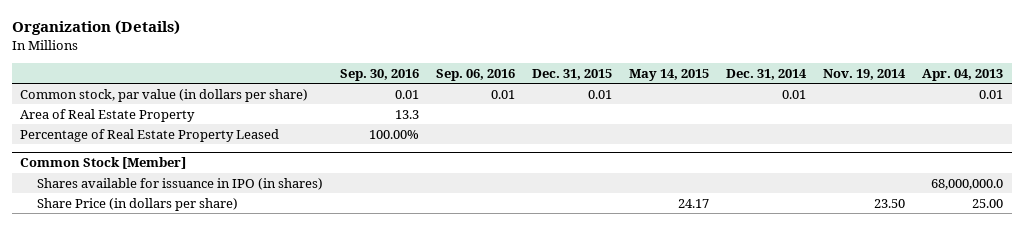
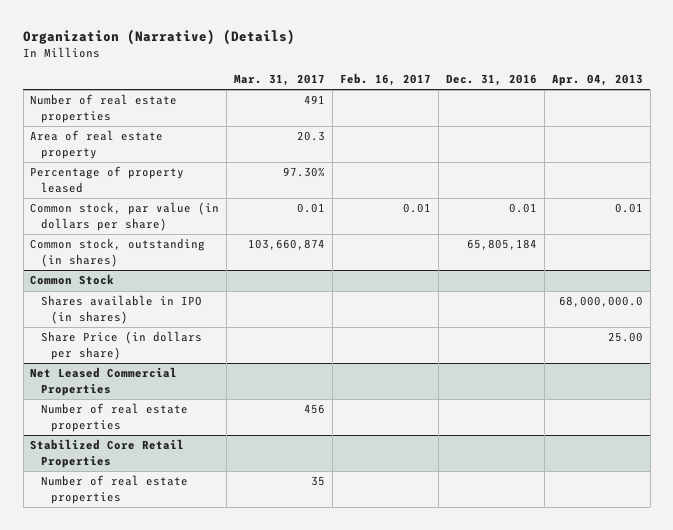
[11,20,180,36] Organization (Details) -> [23,29,296,46] Organization (Narrative) (Details)
[339,68,419,81] Sep. 30, 2016 -> none
[435,68,515,81] Sep. 06, 2016 -> none
[531,68,612,80] Dec. 31, 2015 -> none
[628,68,709,81] May 14, 2015 -> none
[726,68,808,80] Dec. 31, 2014 -> none
[823,68,907,80] Nov. 19, 2014 -> none
none -> [234,74,326,87] Mar. 31, 2017
none -> [340,73,432,87] Feb. 16, 2017
none -> [445,74,537,87] Dec. 31, 2016
none -> [30,94,178,123] Number of real estate properties
none -> [30,130,164,159] Area of real estate property
none -> [30,166,185,193] Percentage of property leased
[20,108,196,122] Area of Real Estate Property -> none
[20,128,280,142] Percentage of Real Estate Property Leased -> none
none -> [30,238,206,267] Common stock, outstanding (in shares)
[20,157,187,170] Common Stock [Member] -> [30,274,115,286] Common Stock
[36,177,323,190] Shares available for issuance in IPO (in shares) -> [40,295,202,324] Shares available in IPO (in shares)
none -> [30,367,178,396] Net Leased Commercial Properties
none -> [40,403,188,432] Number of real estate properties
none -> [30,439,185,468] Stabilized Core Retail Properties
none -> [40,475,188,504] Number of real estate properties

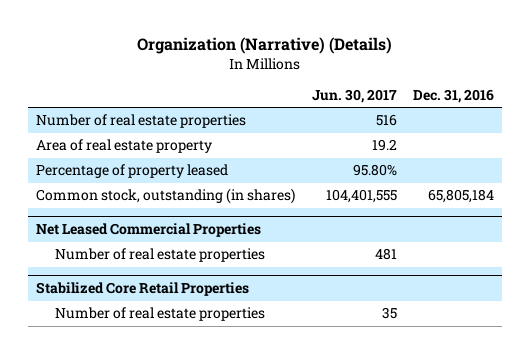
[234,74,326,87] Mar. 31, 2017 -> none
[340,73,432,87] Feb. 16, 2017 -> none
[551,74,643,87] Apr. 04, 2013 -> none
none -> [311,88,397,103] Jun. 30, 2017
[30,202,220,231] Common stock, par value (in dollars per share) -> none
[30,274,115,286] Common Stock -> none
[40,295,202,324] Shares available in IPO (in shares) -> none
[40,331,202,360] Share Price (in dollars per share) -> none

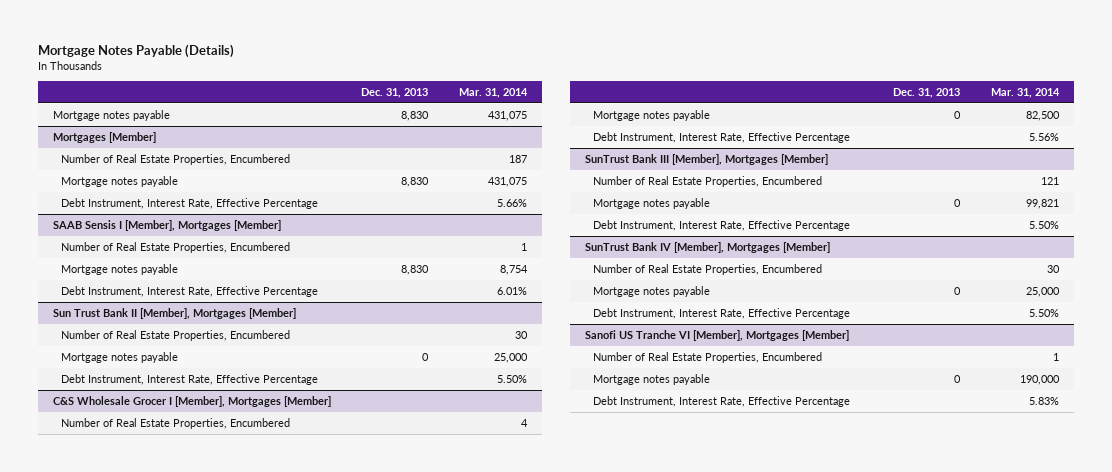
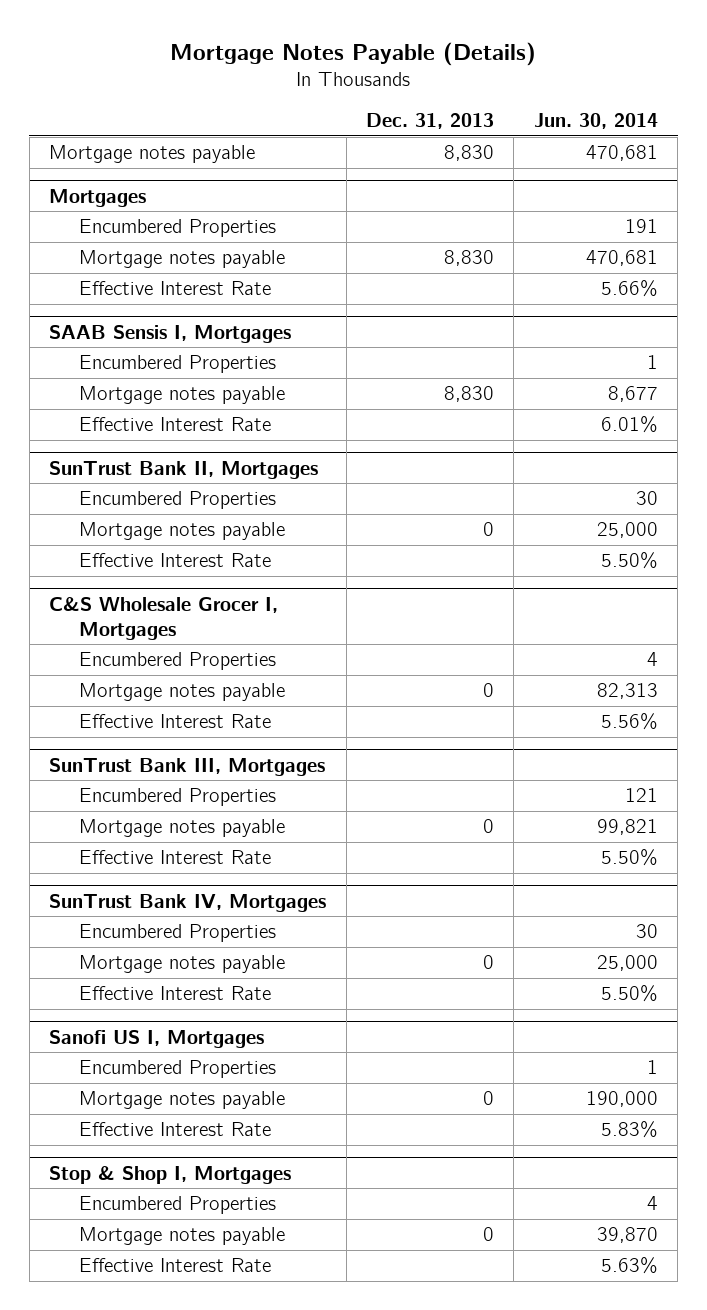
[458,87,528,98] Mar. 31, 2014 -> none
none -> [533,113,658,130] Jun. 30, 2014
[52,131,156,143] Mortgages [Member] -> [49,188,147,207] Mortgages
[61,153,291,165] Number of Real Estate Properties, Encumbered -> [78,219,276,238] Encumbered Properties
[61,197,319,209] Debt Instrument, Interest Rate, Effective Percentage -> [78,281,271,296] Effective Interest Rate
[52,219,281,231] SAAB Sensis I [Member], Mortgages [Member] -> [49,324,292,343] SAAB Sensis I, Mortgages
[61,241,291,253] Number of Real Estate Properties, Encumbered -> [78,355,276,374] Encumbered Properties
[61,285,319,297] Debt Instrument, Interest Rate, Effective Percentage -> [78,417,271,432] Effective Interest Rate
[52,307,296,319] Sun Trust Bank II [Member], Mortgages [Member] -> [49,460,319,479] SunTrust Bank II, Mortgages
[61,329,291,341] Number of Real Estate Properties, Encumbered -> [78,491,276,510] Encumbered Properties
[61,373,319,385] Debt Instrument, Interest Rate, Effective Percentage -> [78,553,271,568] Effective Interest Rate
[52,395,331,407] C&S Wholesale Grocer I [Member], Mortgages [Member] -> [49,596,279,640] C&S Wholesale Grocer I, Mortgages
[61,417,291,429] Number of Real Estate Properties, Encumbered -> [78,652,276,671] Encumbered Properties
[593,131,851,143] Debt Instrument, Interest Rate, Effective Percentage -> [78,714,271,729] Effective Interest Rate
[584,153,828,165] SunTrust Bank III [Member], Mortgages [Member] -> [49,757,326,776] SunTrust Bank III, Mortgages
[593,175,823,187] Number of Real Estate Properties, Encumbered -> [78,788,276,807] Encumbered Properties
[593,219,851,231] Debt Instrument, Interest Rate, Effective Percentage -> [78,850,271,865] Effective Interest Rate
[584,241,830,253] SunTrust Bank IV [Member], Mortgages [Member] -> [49,893,327,912] SunTrust Bank IV, Mortgages
[593,263,823,275] Number of Real Estate Properties, Encumbered -> [78,924,276,943] Encumbered Properties
[593,307,851,319] Debt Instrument, Interest Rate, Effective Percentage -> [78,986,271,1001] Effective Interest Rate
[584,329,849,341] Sanofi US Tranche VI [Member], Mortgages [Member] -> [49,1029,265,1048] Sanofi US I, Mortgages
[593,351,823,363] Number of Real Estate Properties, Encumbered -> [78,1060,276,1079] Encumbered Properties
[593,395,851,407] Debt Instrument, Interest Rate, Effective Percentage -> [78,1122,271,1137] Effective Interest Rate
none -> [49,1165,292,1184] Stop & Shop I, Mortgages
none -> [78,1196,276,1215] Encumbered Properties
none -> [78,1227,285,1246] Mortgage notes payable
none -> [78,1258,271,1273] Effective Interest Rate

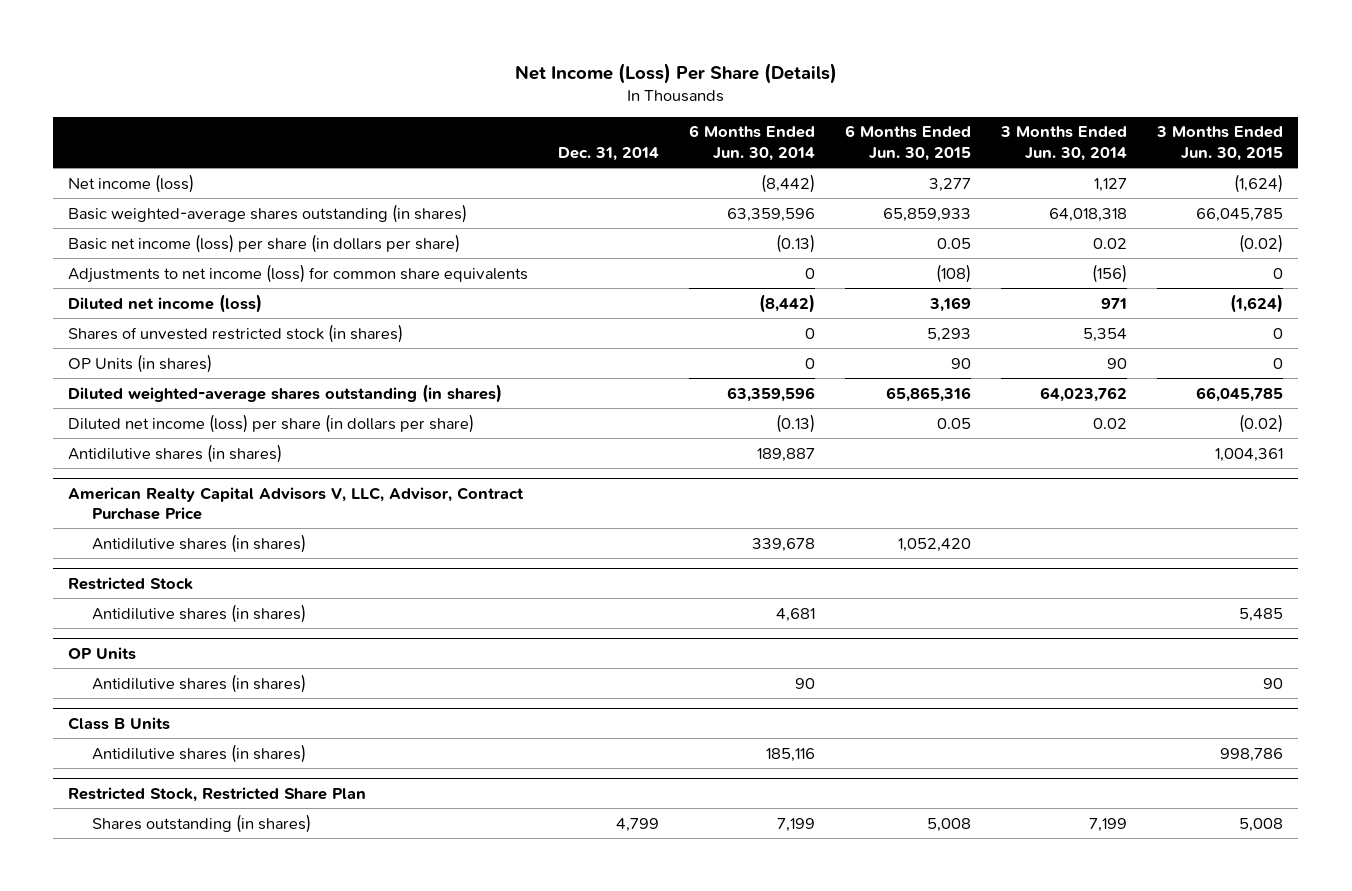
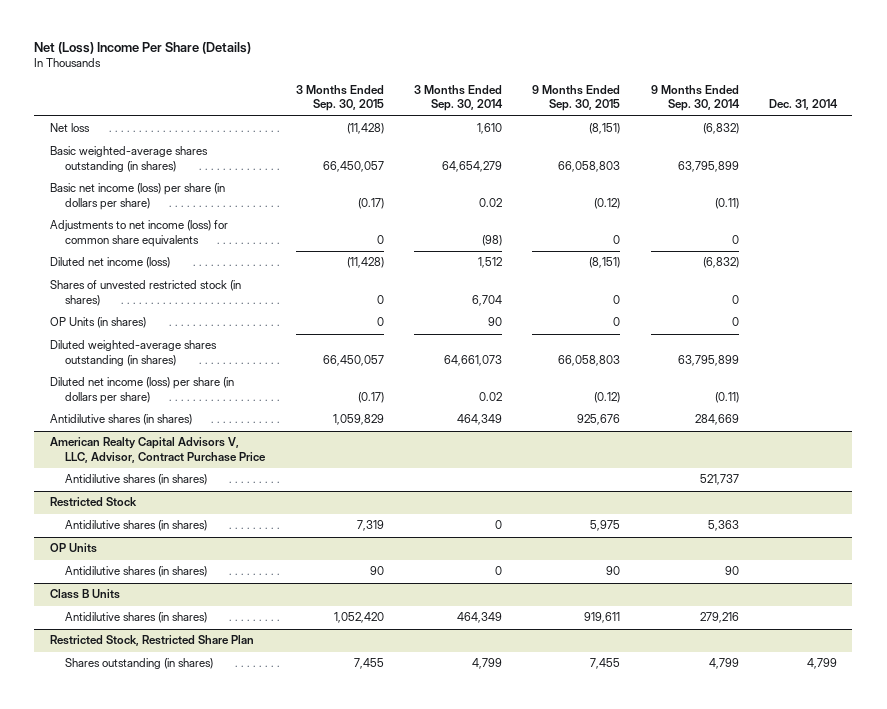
[514,62,837,84] Net Income (Loss) Per Share (Details) -> [34,42,252,55] Net (Loss) Income Per Share (Details)
[689,125,816,161] 6 Months Ended Jun. 30, 2014 -> none
[845,125,972,161] 6 Months Ended Jun. 30, 2015 -> none
[1000,126,1128,161] 3 Months Ended Jun. 30, 2014 -> none
[1156,126,1284,161] 3 Months Ended Jun. 30, 2015 -> none
none -> [295,85,384,112] 3 Months Ended Sep. 30, 2015
none -> [414,85,504,112] 3 Months Ended Sep. 30, 2014
none -> [532,85,621,112] 9 Months Ended Sep. 30, 2015
none -> [650,85,740,112] 9 Months Ended Sep. 30, 2014
[68,173,195,193] Net income (loss) -> [49,123,90,133] Net loss

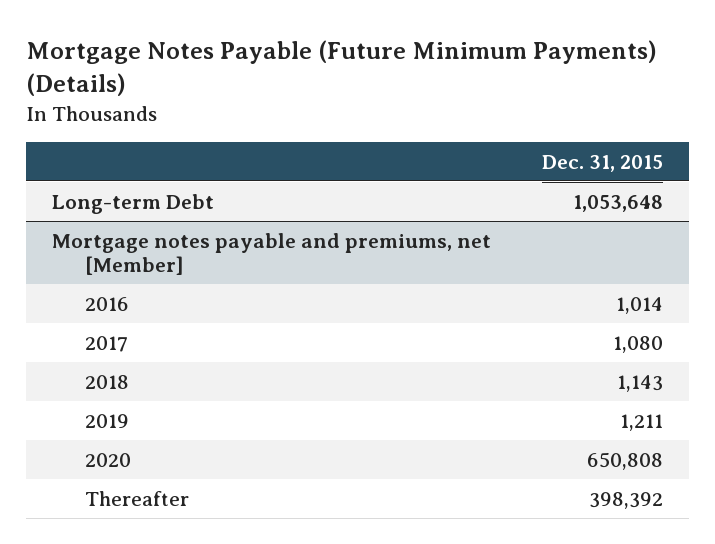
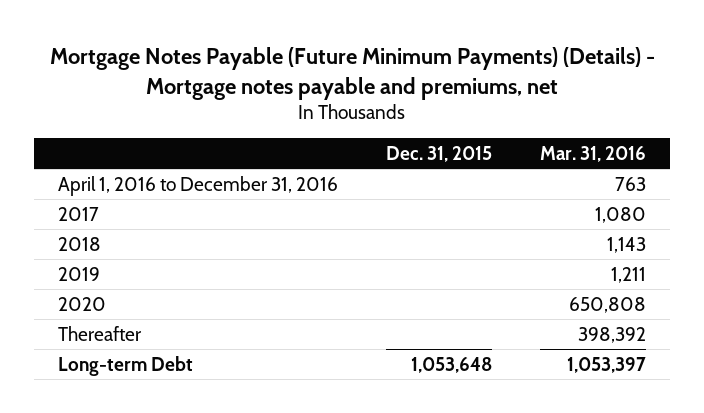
[26,40,658,97] Mortgage Notes Payable (Future Minimum Payments) (Details) -> [50,46,656,100] Mortgage Notes Payable (Future Minimum Payments) (Details) - Mortgage notes payable and premiums, net
none -> [539,145,646,162] Mar. 31, 2016
none -> [58,175,339,196] April 1, 2016 to December 31, 2016
none -> [58,206,100,221] 2017
none -> [58,236,102,251] 2018
none -> [58,266,101,281] 2019
none -> [58,296,107,311] 2020
none -> [58,325,143,341] Thereafter
[52,232,492,276] Mortgage notes payable and premiums, net [Member] -> none
[85,296,130,311] 2016 -> none
[85,335,129,352] 2017 -> none
[85,374,130,389] 2018 -> none
[85,413,130,428] 2019 -> none
[85,452,132,467] 2020 -> none
[85,490,190,506] Thereafter -> none

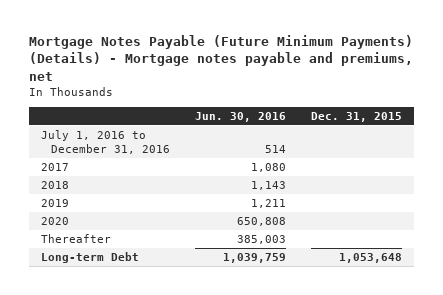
[539,145,646,162] Mar. 31, 2016 -> none
none -> [194,111,286,122] Jun. 30, 2016
[58,175,339,196] April 1, 2016 to December 31, 2016 -> [41,129,170,154] July 1, 2016 to December 31, 2016

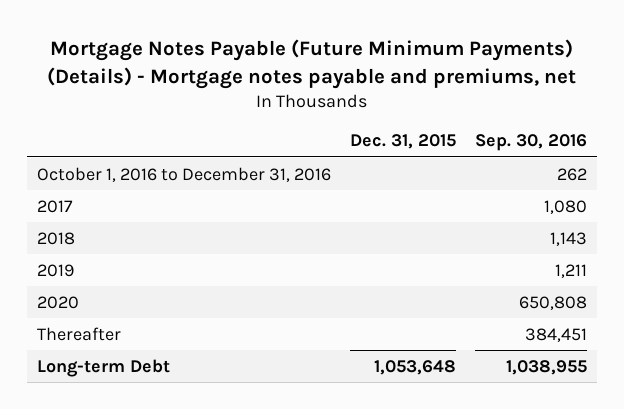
[194,111,286,122] Jun. 30, 2016 -> none
none -> [475,134,588,152] Sep. 30, 2016
[41,129,170,154] July 1, 2016 to December 31, 2016 -> [36,166,331,182] October 1, 2016 to December 31, 2016

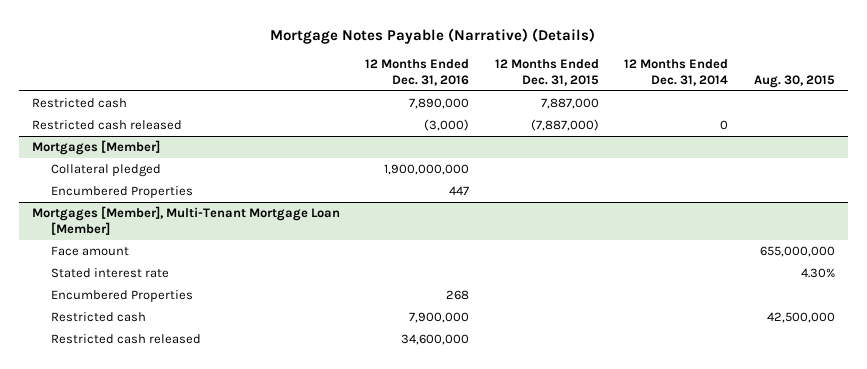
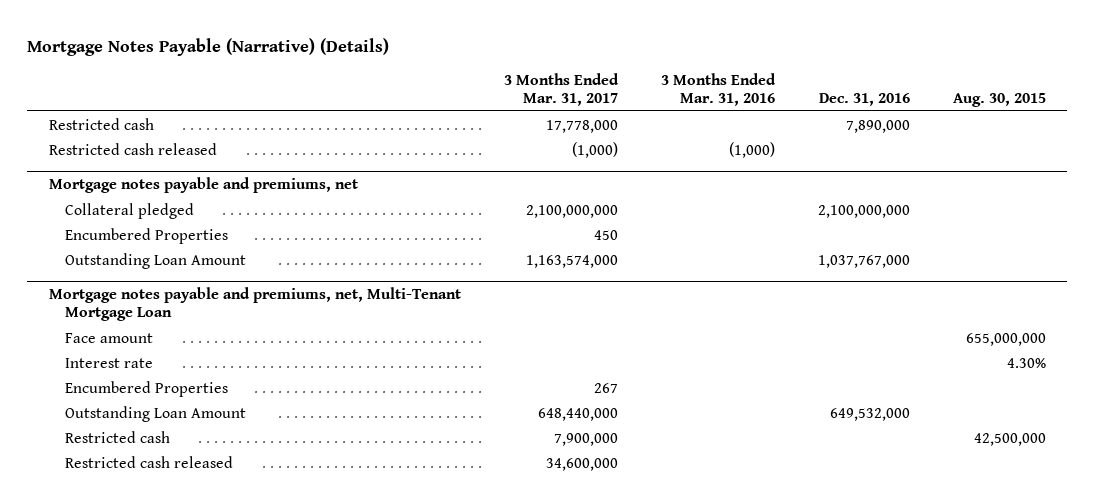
[365,58,470,86] 12 Months Ended Dec. 31, 2016 -> none
[494,58,599,86] 12 Months Ended Dec. 31, 2015 -> none
[624,58,729,86] 12 Months Ended Dec. 31, 2014 -> none
none -> [503,72,619,106] 3 Months Ended Mar. 31, 2017
none -> [660,72,776,106] 3 Months Ended Mar. 31, 2016
none -> [818,92,910,106] Dec. 31, 2016
[32,140,161,156] Mortgages [Member] -> [48,176,358,193] Mortgage notes payable and premiums, net
none -> [65,252,247,269] Outstanding Loan Amount
[32,206,341,236] Mortgages [Member], Multi-Tenant Mortgage Loan [Member] -> [48,286,461,321] Mortgage notes payable and premiums, net, Multi-Tenant Mortgage Loan
[51,268,170,279] Stated interest rate -> [65,357,154,368] Interest rate
none -> [65,405,247,422] Outstanding Loan Amount

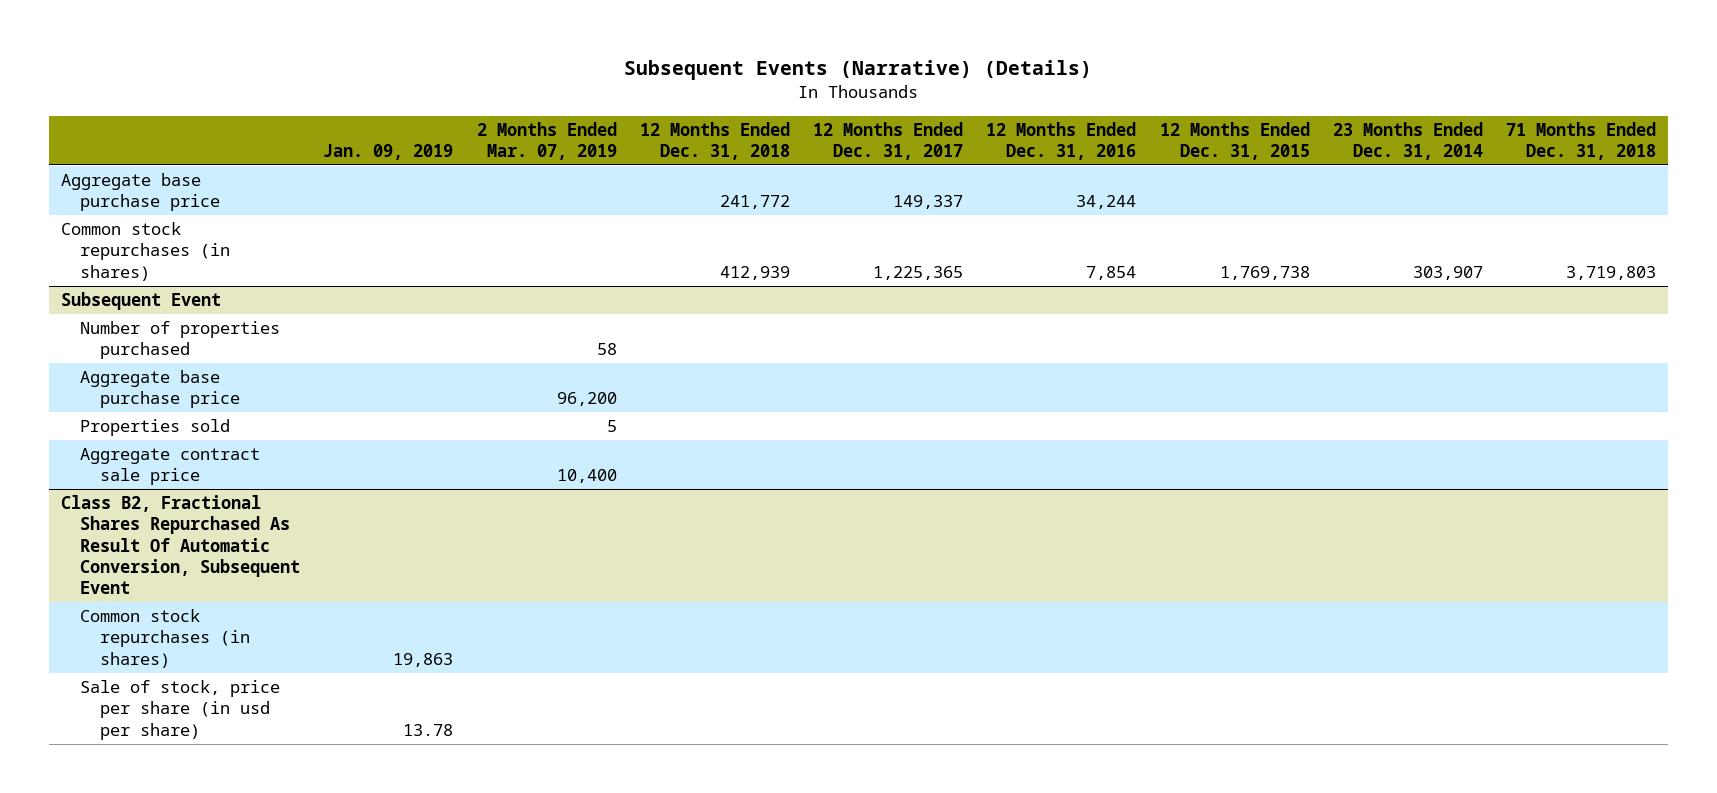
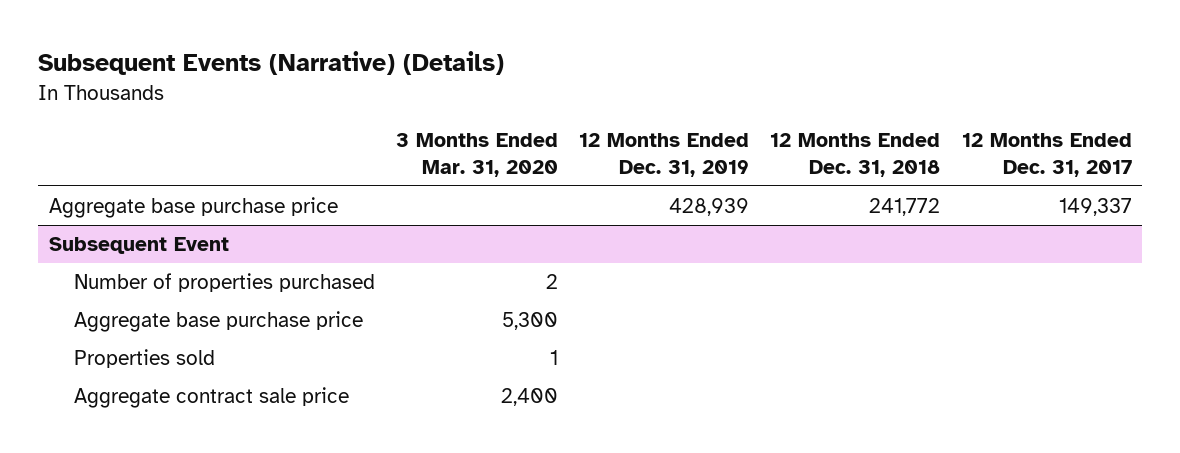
[323,143,454,160] Jan. 09, 2019 -> none
[476,121,617,160] 2 Months Ended Mar. 07, 2019 -> none
[986,121,1137,160] 12 Months Ended Dec. 31, 2016 -> none
[1159,121,1310,160] 12 Months Ended Dec. 31, 2015 -> none
[1333,121,1484,160] 23 Months Ended Dec. 31, 2014 -> none
[1506,121,1657,160] 71 Months Ended Dec. 31, 2018 -> none
none -> [395,133,558,177] 3 Months Ended Mar. 31, 2020
none -> [579,133,750,177] 12 Months Ended Dec. 31, 2019
[60,222,231,281] Common stock repurchases (in shares) -> none
[60,495,301,595] Class B2, Fractional Shares Repurchased As Result Of Automatic Conversion, Subsequent Event -> none
[80,609,250,668] Common stock repurchases (in shares) -> none
[80,680,281,740] Sale of stock, price per share (in usd per share) -> none

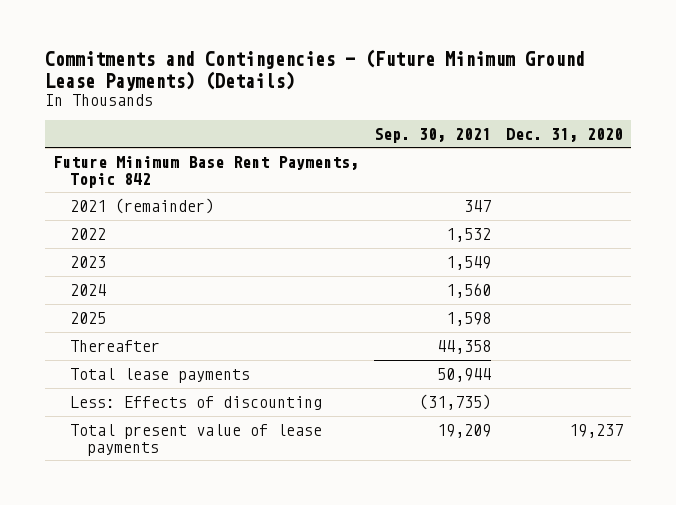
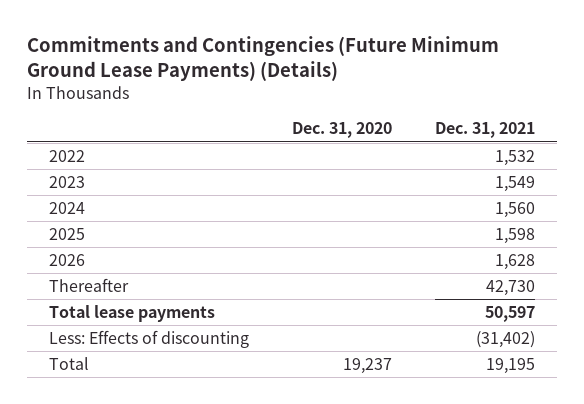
[45,49,586,91] Commitments and Contingencies - (Future Minimum Ground Lease Payments) (Details) -> [27,36,500,82] Commitments and Contingencies (Future Minimum Ground Lease Payments) (Details)
[374,127,492,143] Sep. 30, 2021 -> none
none -> [435,122,536,139] Dec. 31, 2021
[52,156,359,188] Future Minimum Base Rent Payments, Topic 842 -> none
[69,198,214,215] 2021 (remainder) -> none
none -> [48,254,85,267] 2026
[69,424,322,456] Total present value of lease payments -> [48,357,89,371] Total

